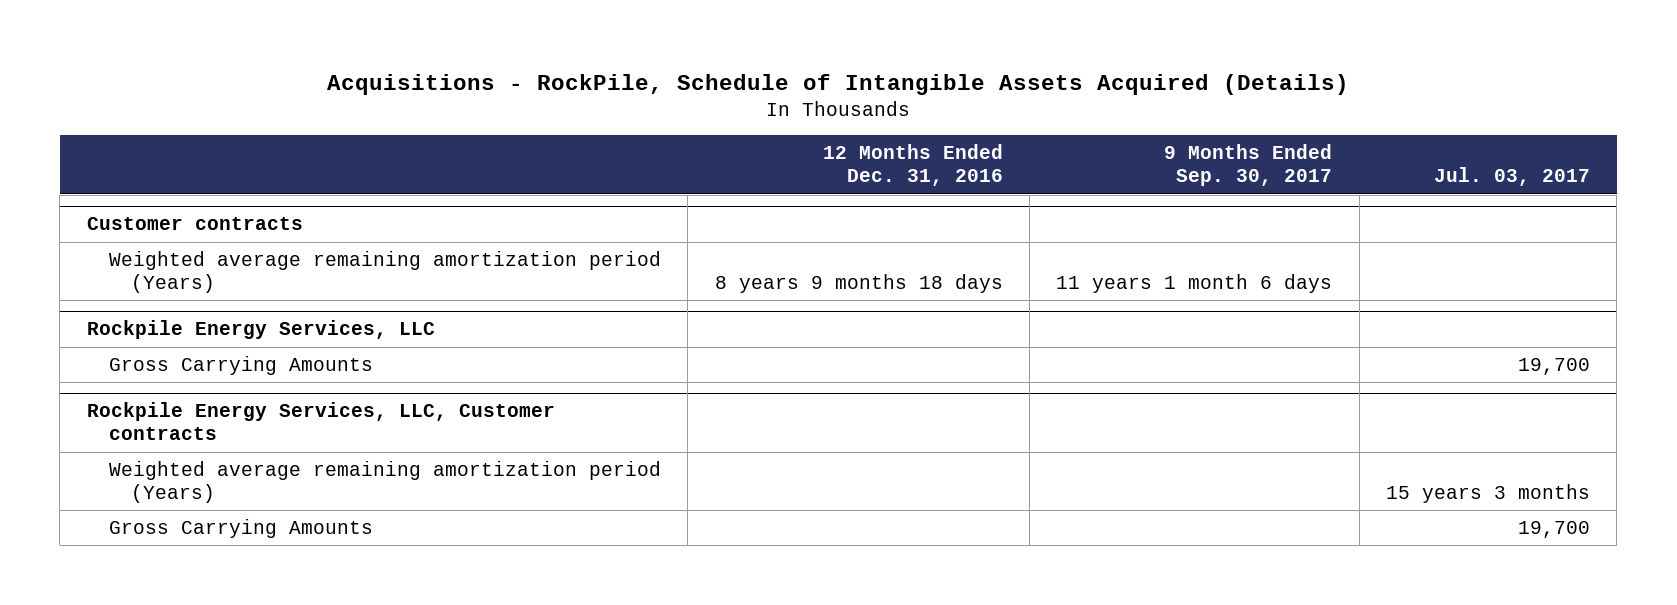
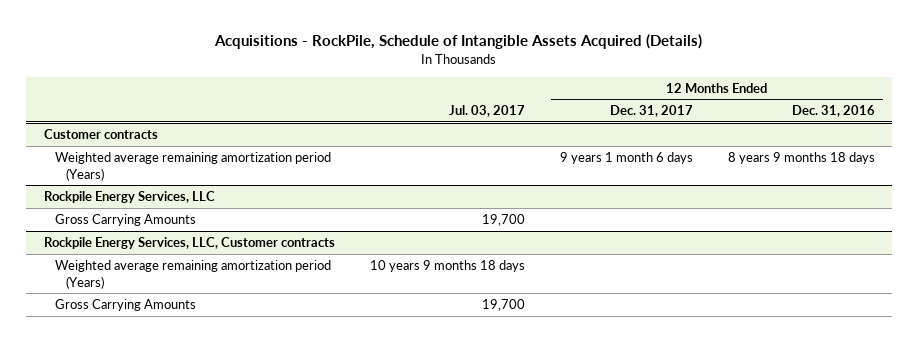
[1164,144,1333,187] 9 Months Ended Sep. 30, 2017 -> none
none -> [609,105,693,118] Dec. 31, 2017
[1385,483,1590,503] 15 years 3 months -> [369,259,525,272] 10 years 9 months 18 days

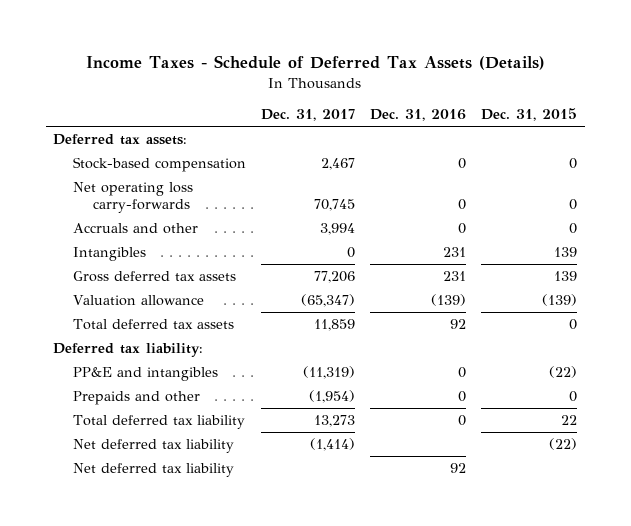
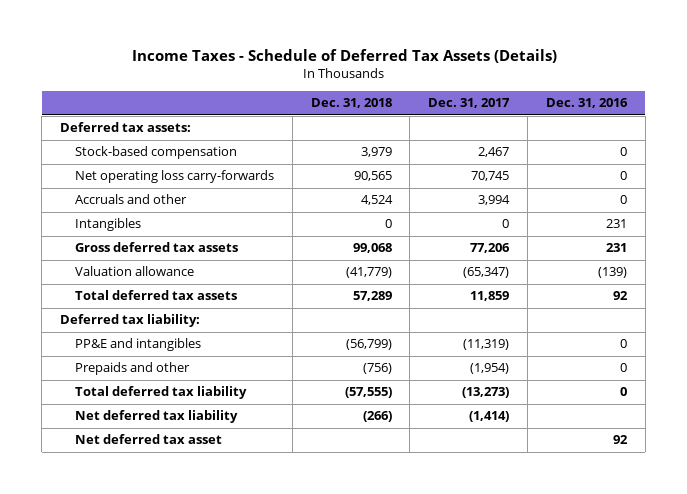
[481,108,578,122] Dec. 31, 2015 -> none
none -> [310,98,392,109] Dec. 31, 2018
[314,415,356,428] 13,273 -> [462,387,510,399] (13,273)
[73,463,235,478] Net deferred tax liability -> [74,434,222,445] Net deferred tax asset

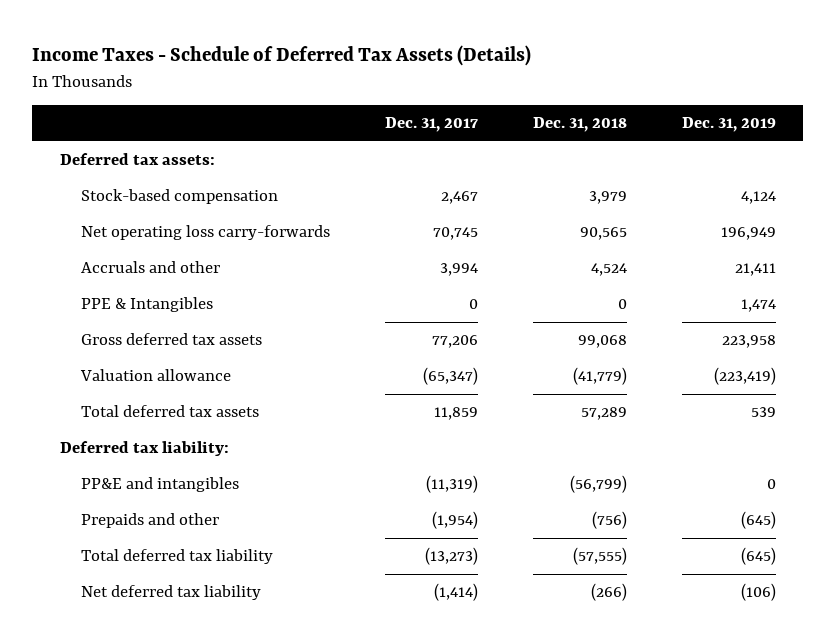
[546,98,629,109] Dec. 31, 2016 -> none
none -> [681,117,776,133] Dec. 31, 2019
[74,218,141,232] Intangibles -> [81,297,214,313] PPE & Intangibles
[74,434,222,445] Net deferred tax asset -> none

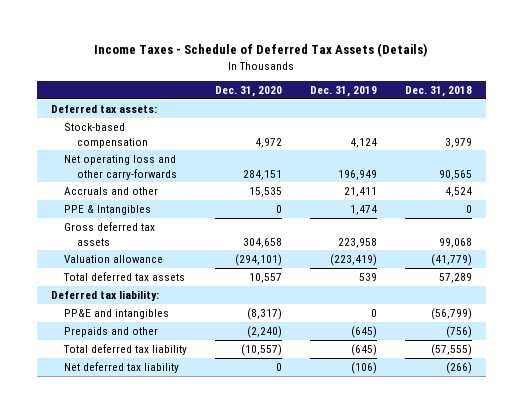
[384,117,478,133] Dec. 31, 2017 -> none
none -> [214,85,282,97] Dec. 31, 2020
[81,225,331,241] Net operating loss carry-forwards -> [63,154,177,180] Net operating loss and other carry-forwards

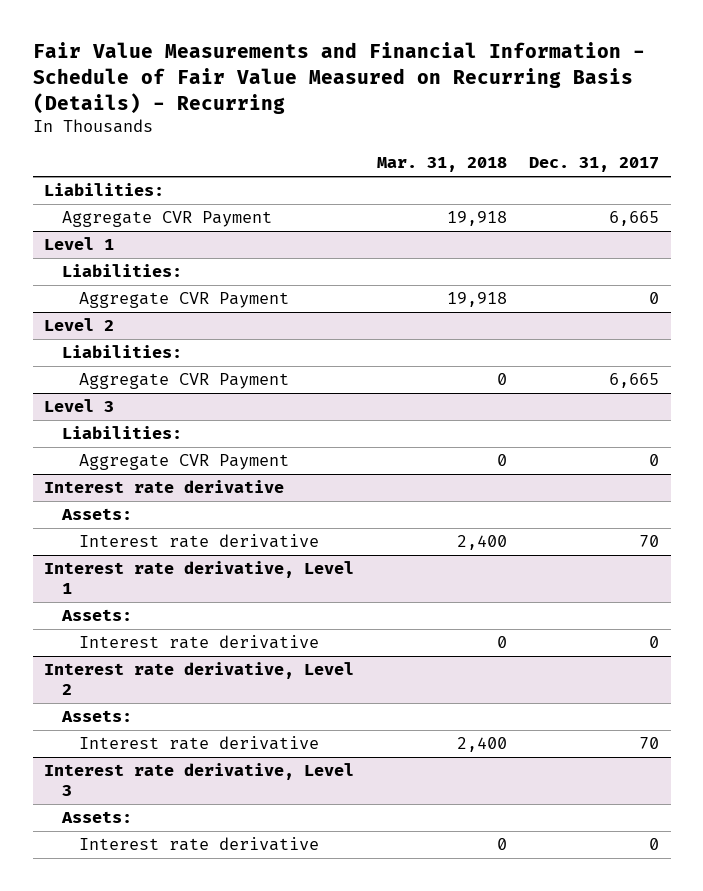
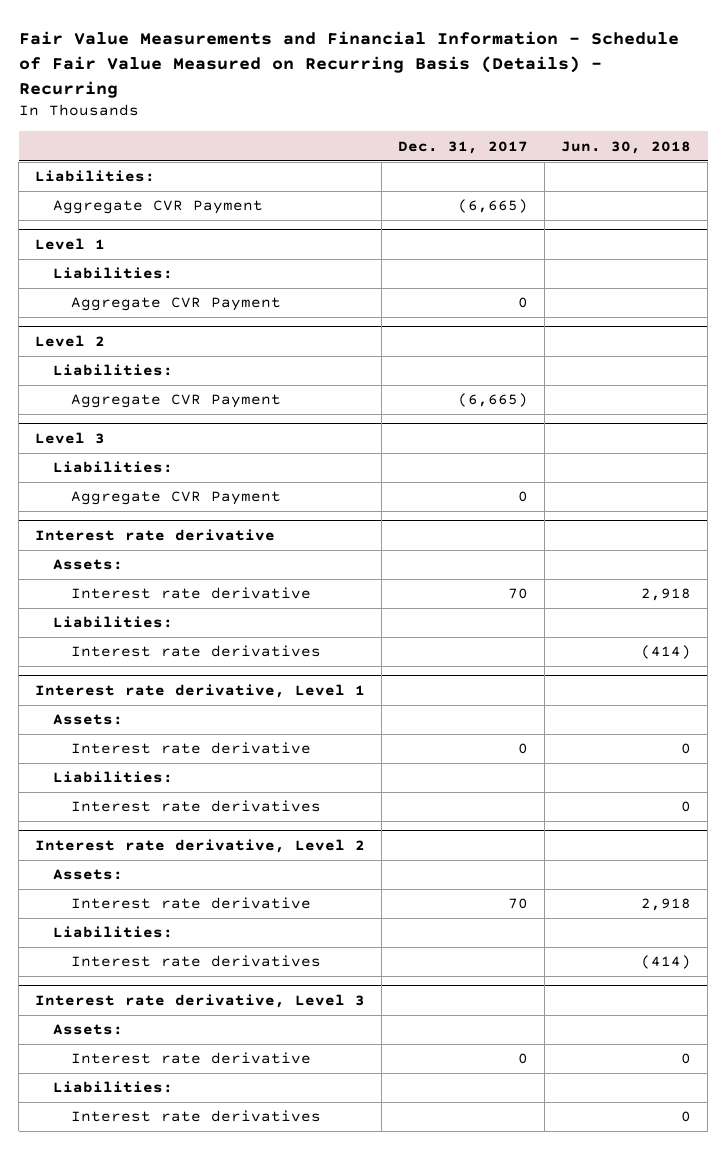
[376,157,507,173] Mar. 31, 2018 -> none
none -> [561,140,692,154] Jun. 30, 2018
[609,211,660,227] 6,665 -> [458,199,529,214] (6,665)
[609,373,660,389] 6,665 -> [458,393,529,408] (6,665)
none -> [53,616,174,629] Liabilities:
none -> [70,645,321,658] Interest rate derivatives
none -> [53,771,174,784] Liabilities:
none -> [70,800,321,813] Interest rate derivatives
none -> [53,926,174,939] Liabilities:
none -> [70,955,321,968] Interest rate derivatives
none -> [53,1081,174,1094] Liabilities:
none -> [70,1110,321,1123] Interest rate derivatives

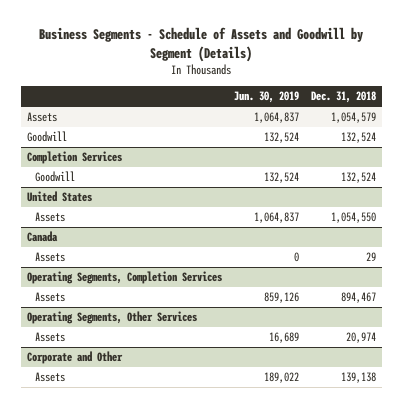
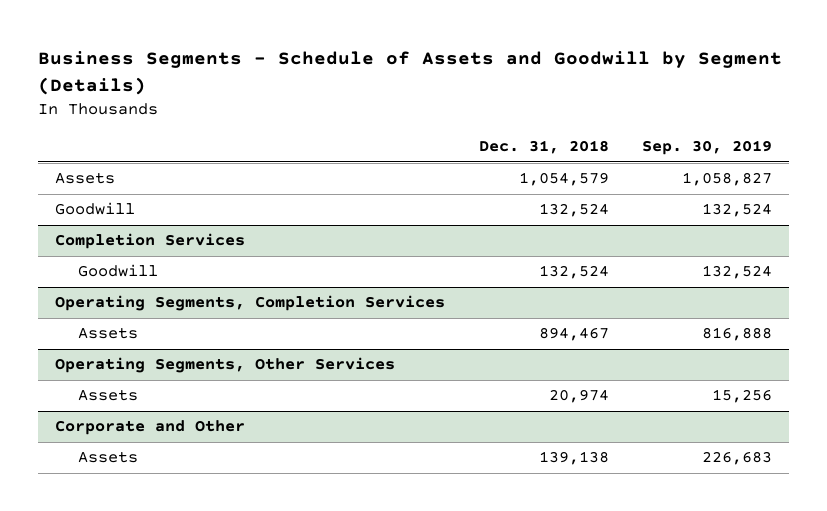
[233,91,299,104] Jun. 30, 2019 -> none
none -> [642,140,773,156] Sep. 30, 2019
[26,191,92,203] United States -> none
[35,212,66,223] Assets -> none
[26,231,58,243] Canada -> none
[35,252,66,263] Assets -> none

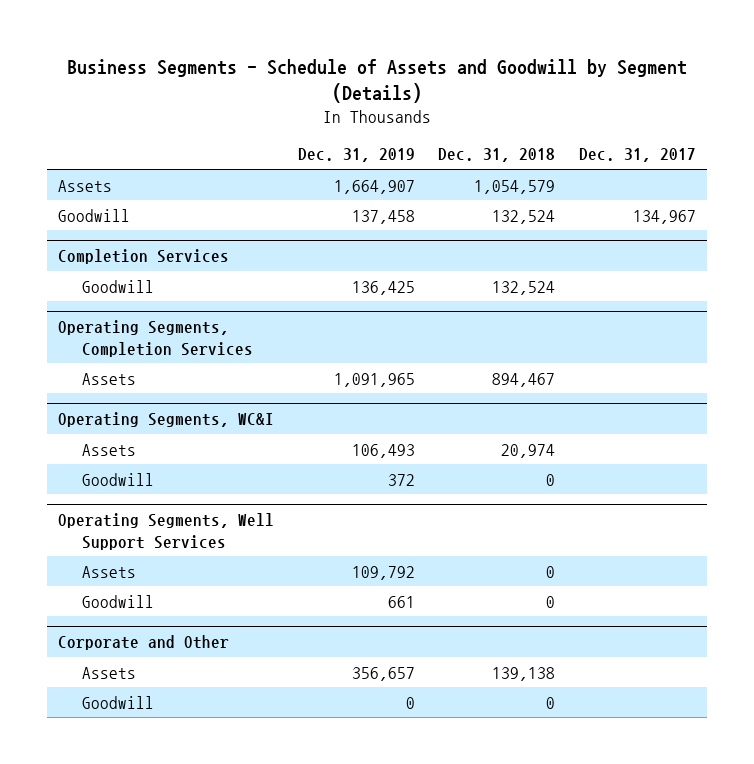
[642,140,773,156] Sep. 30, 2019 -> none
none -> [297,148,415,163] Dec. 31, 2019
none -> [578,148,696,163] Dec. 31, 2017
[54,357,395,374] Operating Segments, Other Services -> none
none -> [58,412,275,428] Operating Segments, WC&I
none -> [81,472,154,486] Goodwill
none -> [58,513,275,550] Operating Segments, Well Support Services
none -> [81,565,136,578] Assets
none -> [81,594,154,608] Goodwill
none -> [81,695,154,709] Goodwill

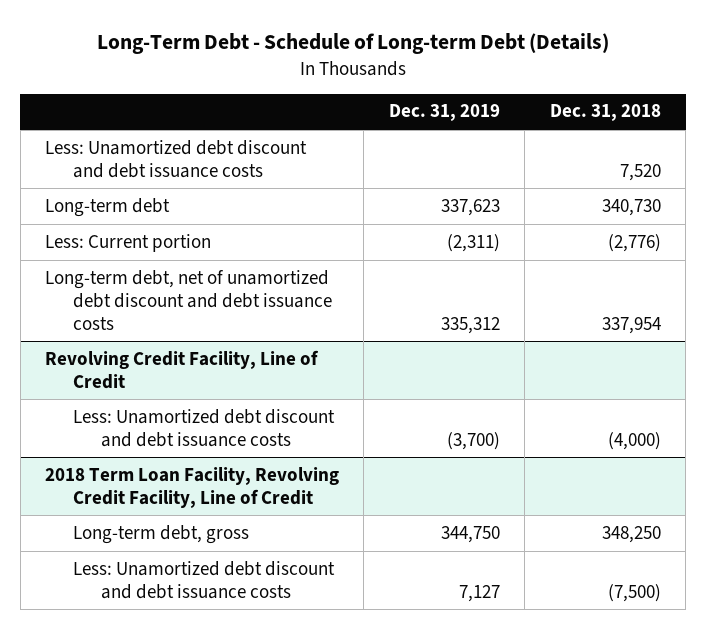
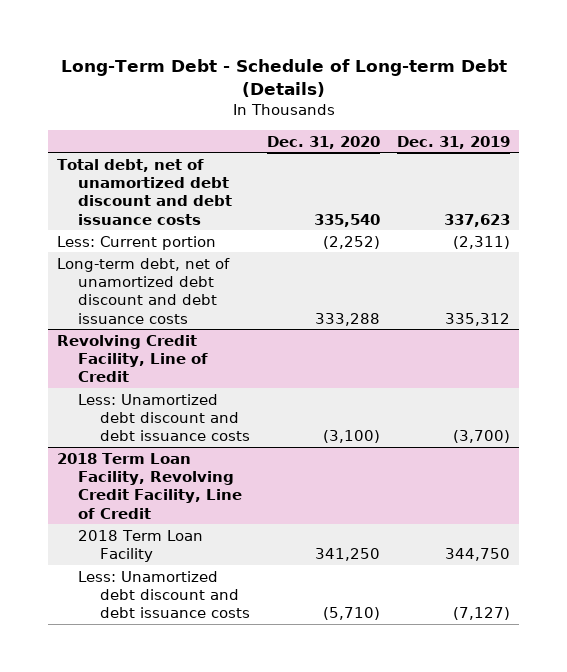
[549,104,661,122] Dec. 31, 2018 -> none
none -> [267,135,381,149] Dec. 31, 2020
[45,139,308,178] Less: Unamortized debt discount and debt issuance costs -> none
[45,197,171,217] Long-term debt -> [57,158,233,225] Total debt, net of unamortized debt discount and debt issuance costs
[72,524,249,544] Long-term debt, gross -> [78,529,204,563] 2018 Term Loan Facility
[458,584,500,602] 7,127 -> [453,607,511,621] (7,127)

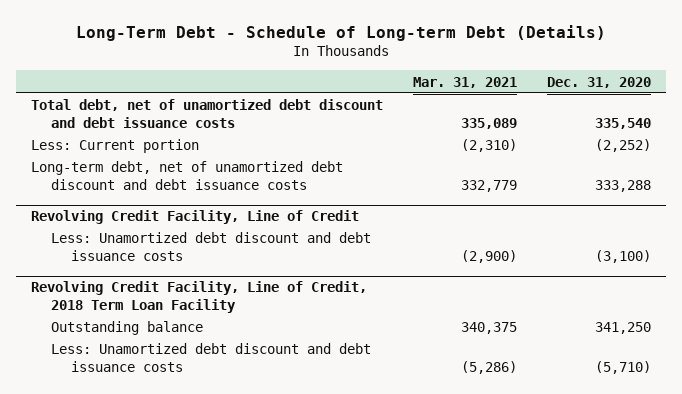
[397,135,511,149] Dec. 31, 2019 -> none
none -> [412,76,517,88] Mar. 31, 2021
[57,452,243,519] 2018 Term Loan Facility, Revolving Credit Facility, Line of Credit -> [30,281,367,314] Revolving Credit Facility, Line of Credit, 2018 Term Loan Facility
[78,529,204,563] 2018 Term Loan Facility -> [50,321,203,336] Outstanding balance

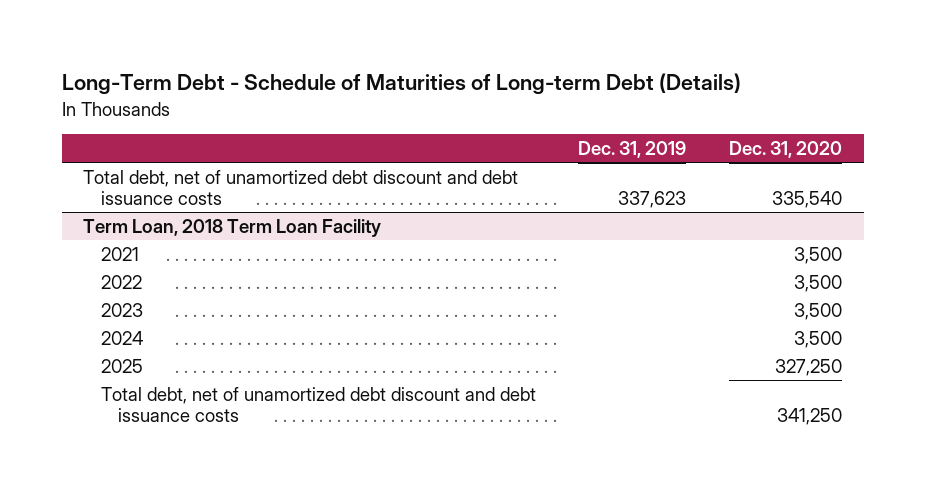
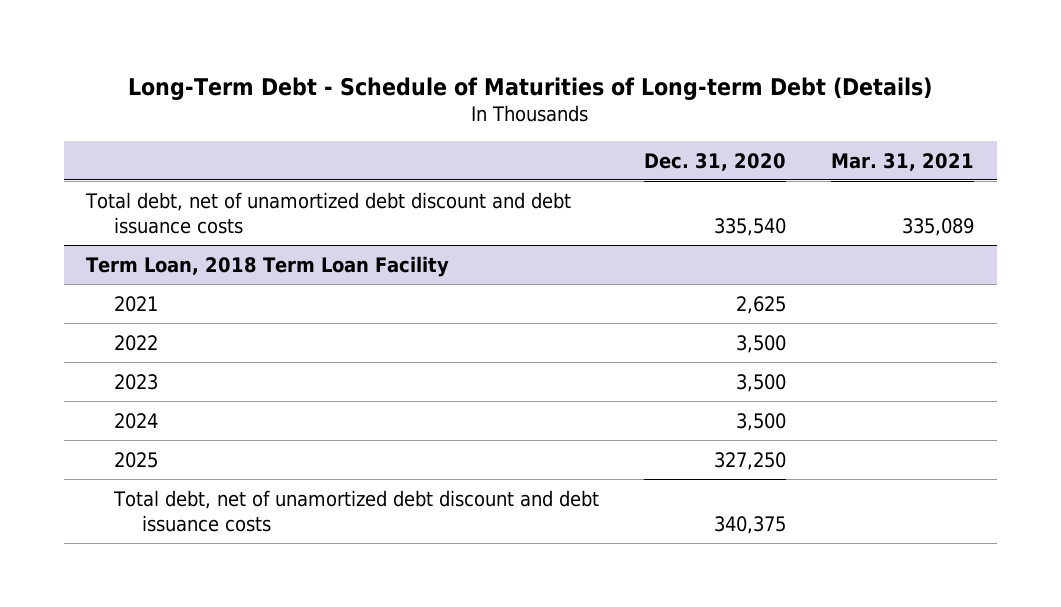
[578,140,687,158] Dec. 31, 2019 -> none
none -> [831,152,975,171] Mar. 31, 2021
[794,246,843,264] 3,500 -> [736,295,787,314] 2,625
[777,408,843,426] 341,250 -> [714,515,787,534] 340,375

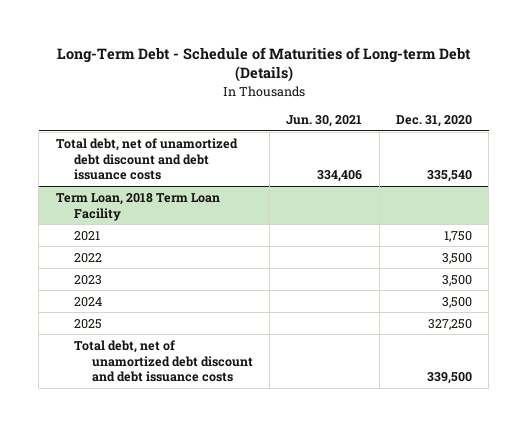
[831,152,975,171] Mar. 31, 2021 -> none
none -> [286,115,363,128] Jun. 30, 2021
[736,295,787,314] 2,625 -> [444,230,473,242] 1,750
[714,515,787,534] 340,375 -> [427,372,473,385] 339,500

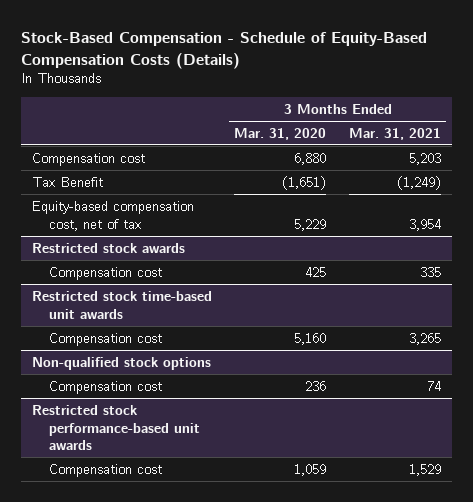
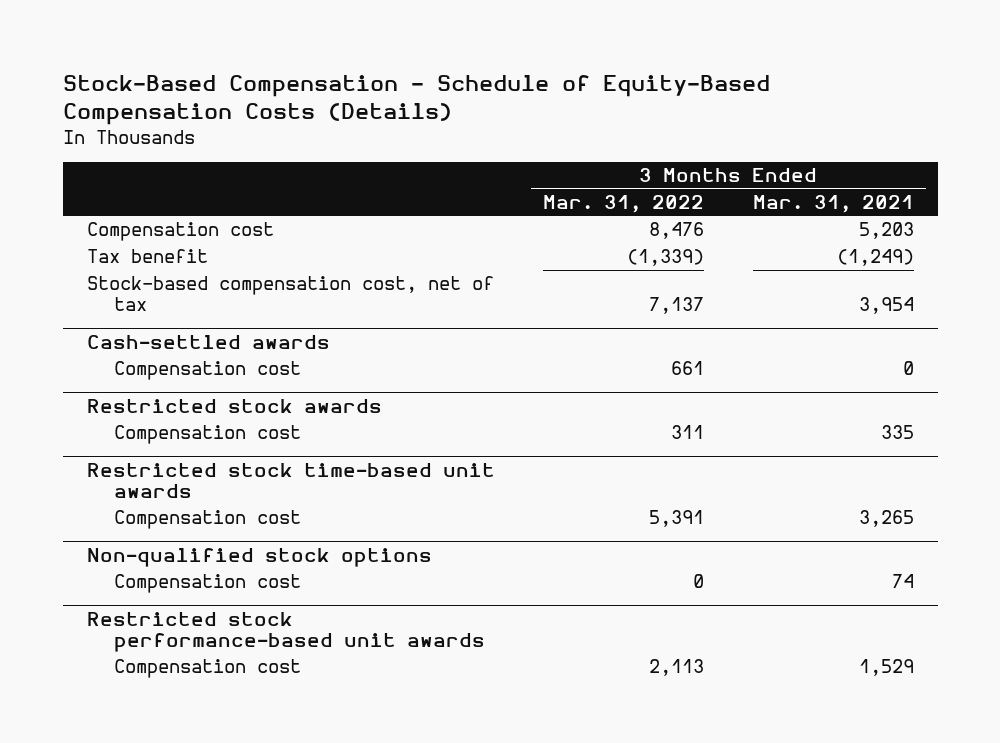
[234,127,327,140] Mar. 31, 2020 -> none
none -> [543,194,705,213] Mar. 31, 2022
[32,176,104,187] Tax Benefit -> [86,249,208,264] Tax benefit
[32,200,195,231] Equity-based compensation cost, net of tax -> [86,276,494,312] Stock-based compensation cost, net of tax
none -> [86,334,330,349] Cash-settled awards
none -> [114,361,302,381] Compensation cost

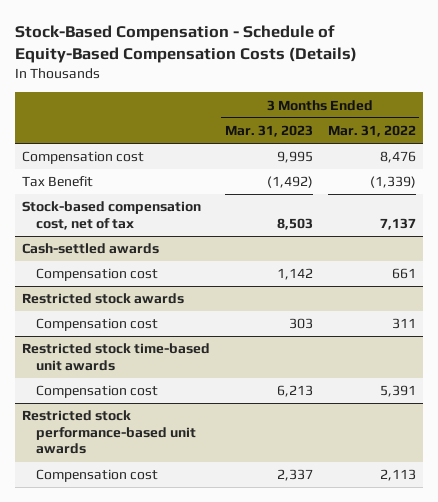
[752,194,914,213] Mar. 31, 2021 -> none
none -> [224,125,313,138] Mar. 31, 2023
[86,249,208,264] Tax benefit -> [22,176,94,188] Tax Benefit
[86,547,432,567] Non-qualified stock options -> none
[114,574,302,594] Compensation cost -> none

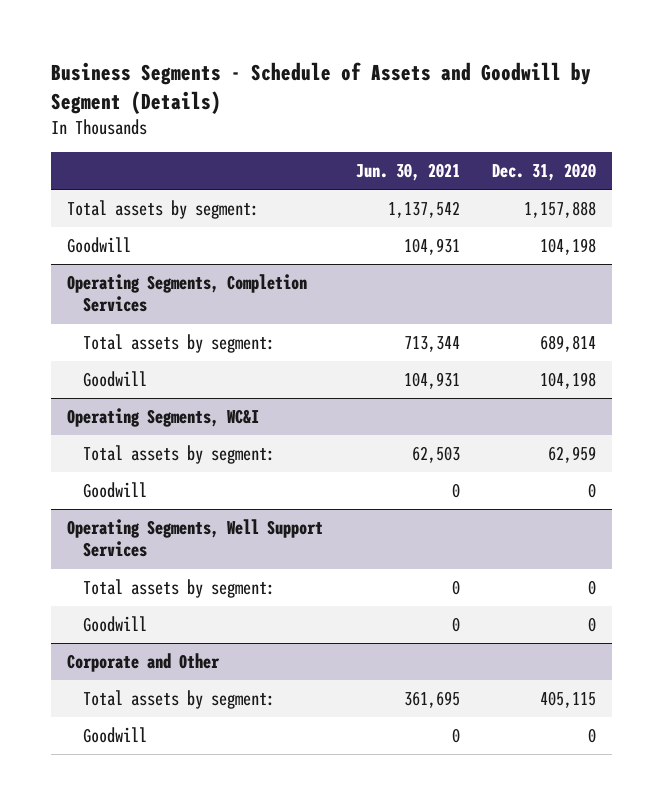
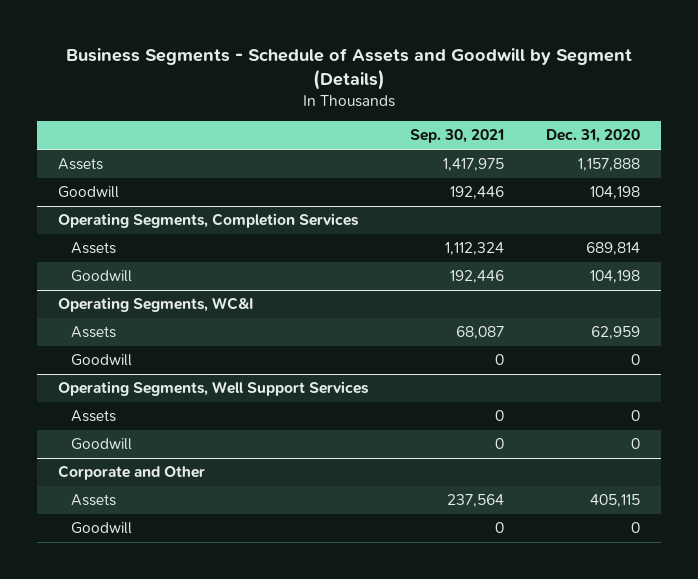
[355,163,460,182] Jun. 30, 2021 -> none
none -> [410,129,505,144] Sep. 30, 2021
[67,200,260,220] Total assets by segment: -> [58,158,104,171] Assets
[83,334,276,354] Total assets by segment: -> [71,242,117,255] Assets
[83,445,276,465] Total assets by segment: -> [71,326,117,339] Assets
[83,579,276,599] Total assets by segment: -> [71,410,117,423] Assets
[83,690,276,710] Total assets by segment: -> [71,494,117,507] Assets

